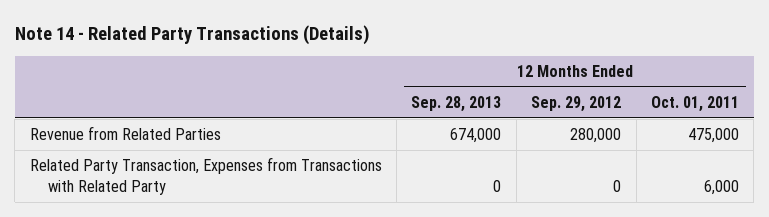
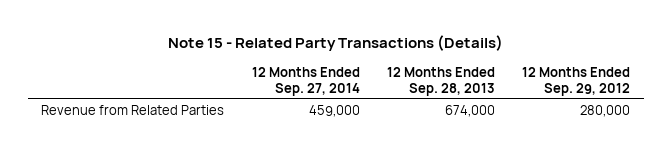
[14,24,370,45] Note 14 - Related Party Transactions (Details) -> [167,35,503,52] Note 15 - Related Party Transactions (Details)
[650,96,739,113] Oct. 01, 2011 -> none
none -> [251,66,360,97] 12 Months Ended Sep. 27, 2014
[29,157,382,195] Related Party Transaction, Expenses from Transactions with Related Party -> none

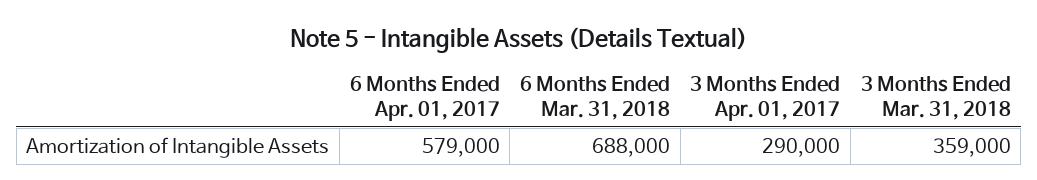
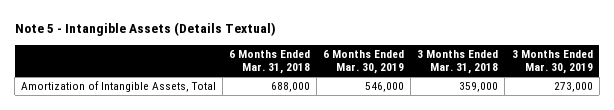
[349,76,500,121] 6 Months Ended Apr. 01, 2017 -> none
[690,76,841,121] 3 Months Ended Apr. 01, 2017 -> none
none -> [323,49,405,75] 6 Months Ended Mar. 30, 2019
none -> [511,49,593,75] 3 Months Ended Mar. 30, 2019
[26,137,330,159] Amortization of Intangible Assets -> [21,81,217,93] Amortization of Intangible Assets, Total

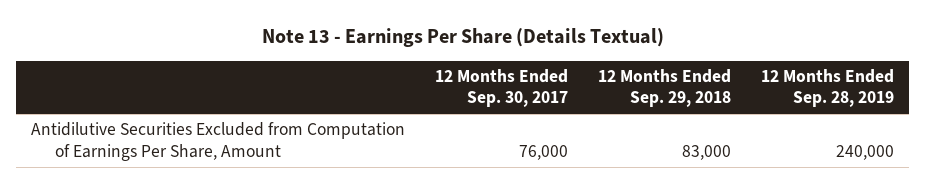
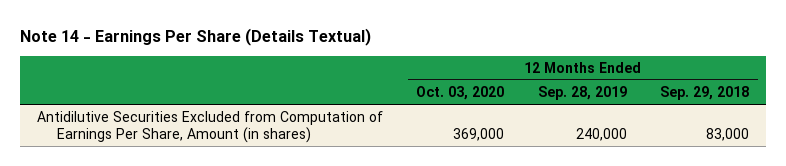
[261,28,664,48] Note 13 - Earnings Per Share (Details Textual) -> [20,27,372,46] Note 14 - Earnings Per Share (Details Textual)
[435,68,569,108] 12 Months Ended Sep. 30, 2017 -> none
none -> [416,86,505,101] Oct. 03, 2020
[31,122,406,161] Antidilutive Securities Excluded from Computation of Earnings Per Share, Amount -> [36,111,383,143] Antidilutive Securities Excluded from Computation of Earnings Per Share, Amount (in shares)

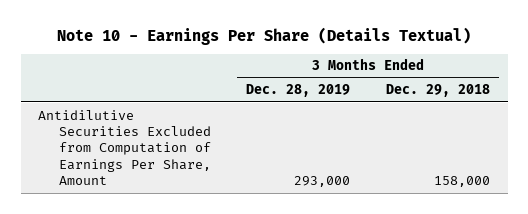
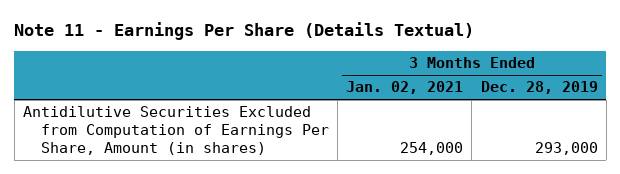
[57,26,472,45] Note 10 - Earnings Per Share (Details Textual) -> [14,22,475,41] Note 11 - Earnings Per Share (Details Textual)
[385,84,490,98] Dec. 29, 2018 -> none
none -> [346,81,464,95] Jan. 02, 2021
[38,109,211,186] Antidilutive Securities Excluded from Computation of Earnings Per Share, Amount -> [22,106,329,156] Antidilutive Securities Excluded from Computation of Earnings Per Share, Amount (in shares)

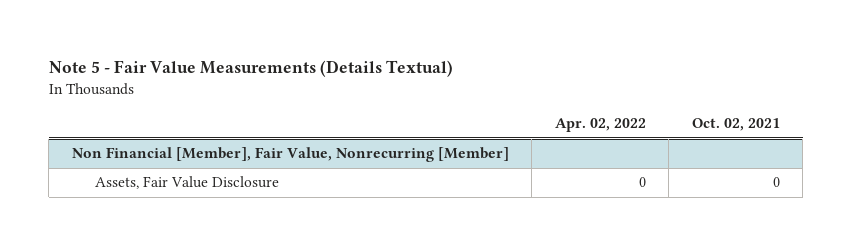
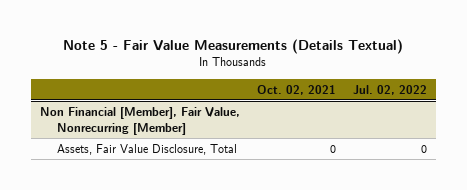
[554,118,646,133] Apr. 02, 2022 -> none
none -> [353,84,428,95] Jul. 02, 2022
[95,176,280,190] Assets, Fair Value Disclosure -> [56,143,237,155] Assets, Fair Value Disclosure, Total

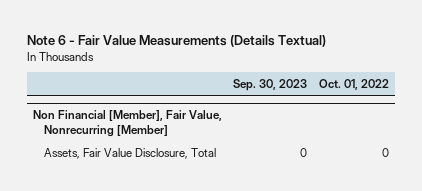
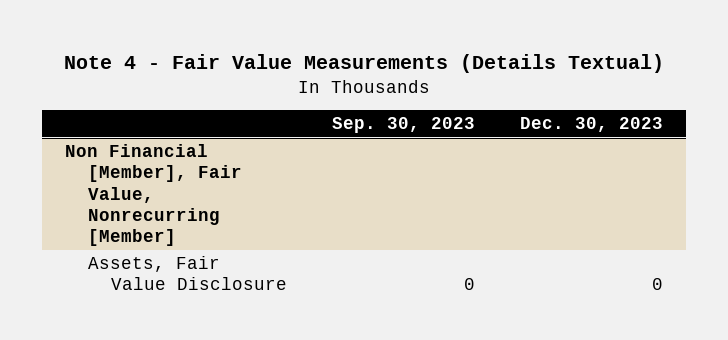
[27,35,327,48] Note 6 - Fair Value Measurements (Details Textual) -> [64,54,665,74] Note 4 - Fair Value Measurements (Details Textual)
[318,78,389,90] Oct. 01, 2022 -> none
none -> [520,117,664,133] Dec. 30, 2023
[43,147,216,159] Assets, Fair Value Disclosure, Total -> [87,256,287,291] Assets, Fair Value Disclosure

